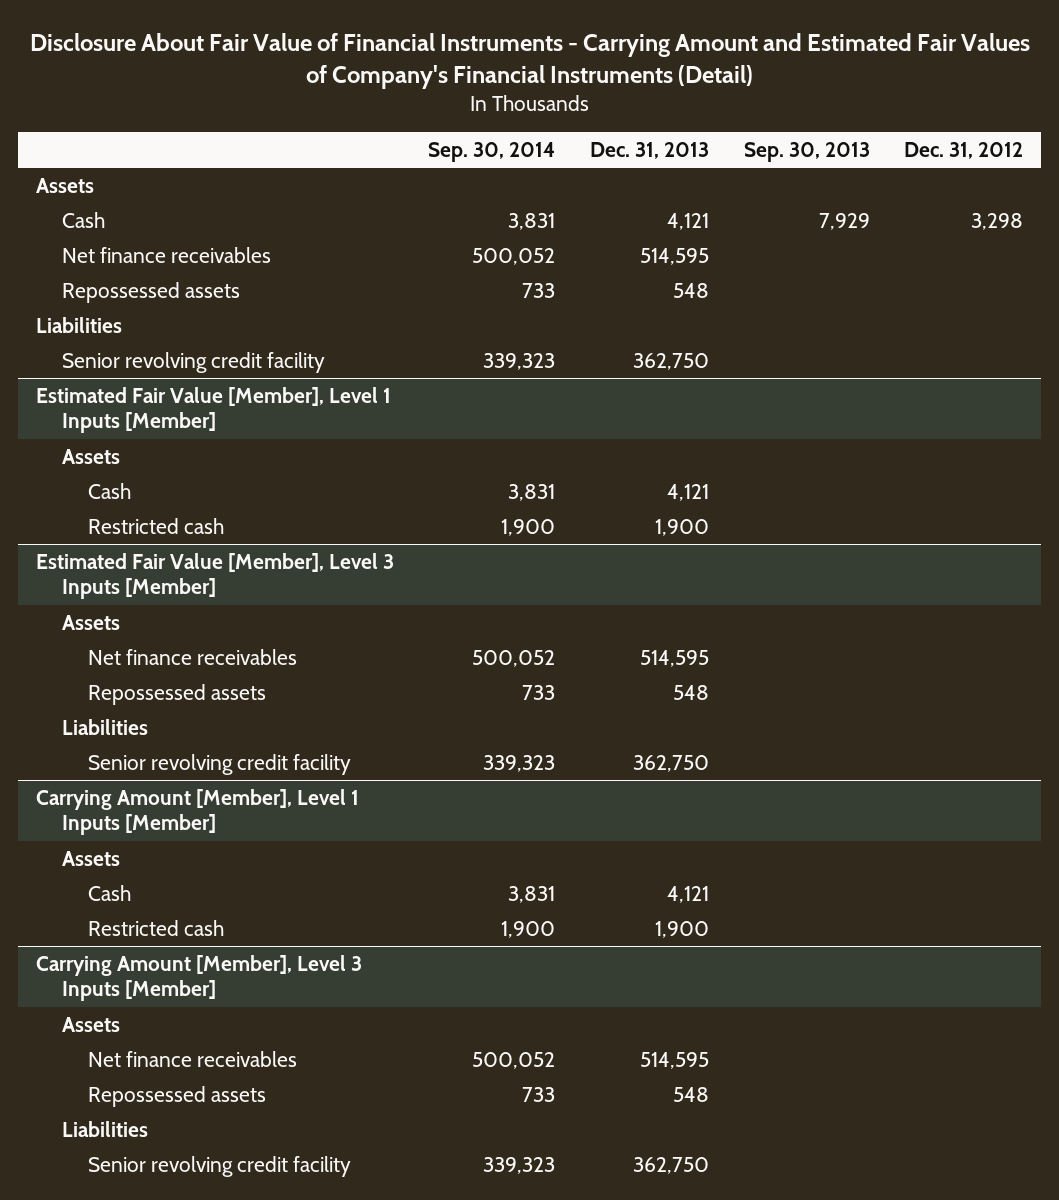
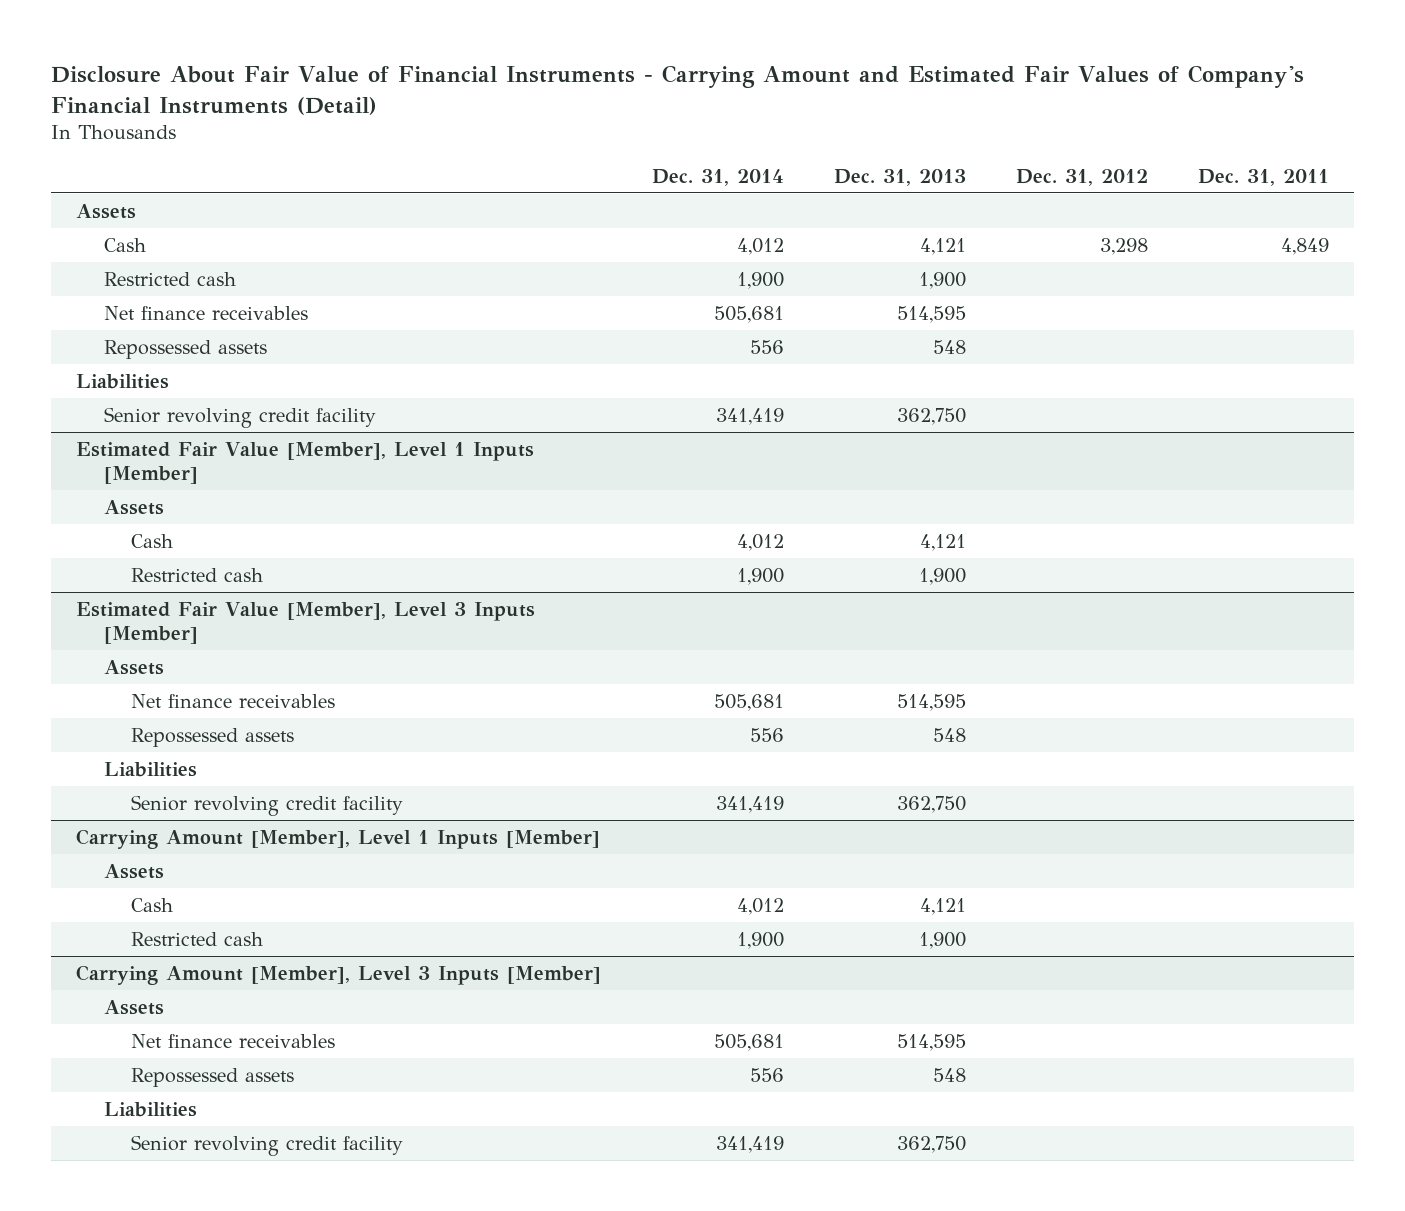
[428,141,556,162] Sep. 30, 2014 -> none
[743,141,870,162] Sep. 30, 2013 -> none
none -> [651,168,784,186] Dec. 31, 2014
none -> [1197,168,1329,186] Dec. 31, 2011
none -> [103,271,236,286] Restricted cash

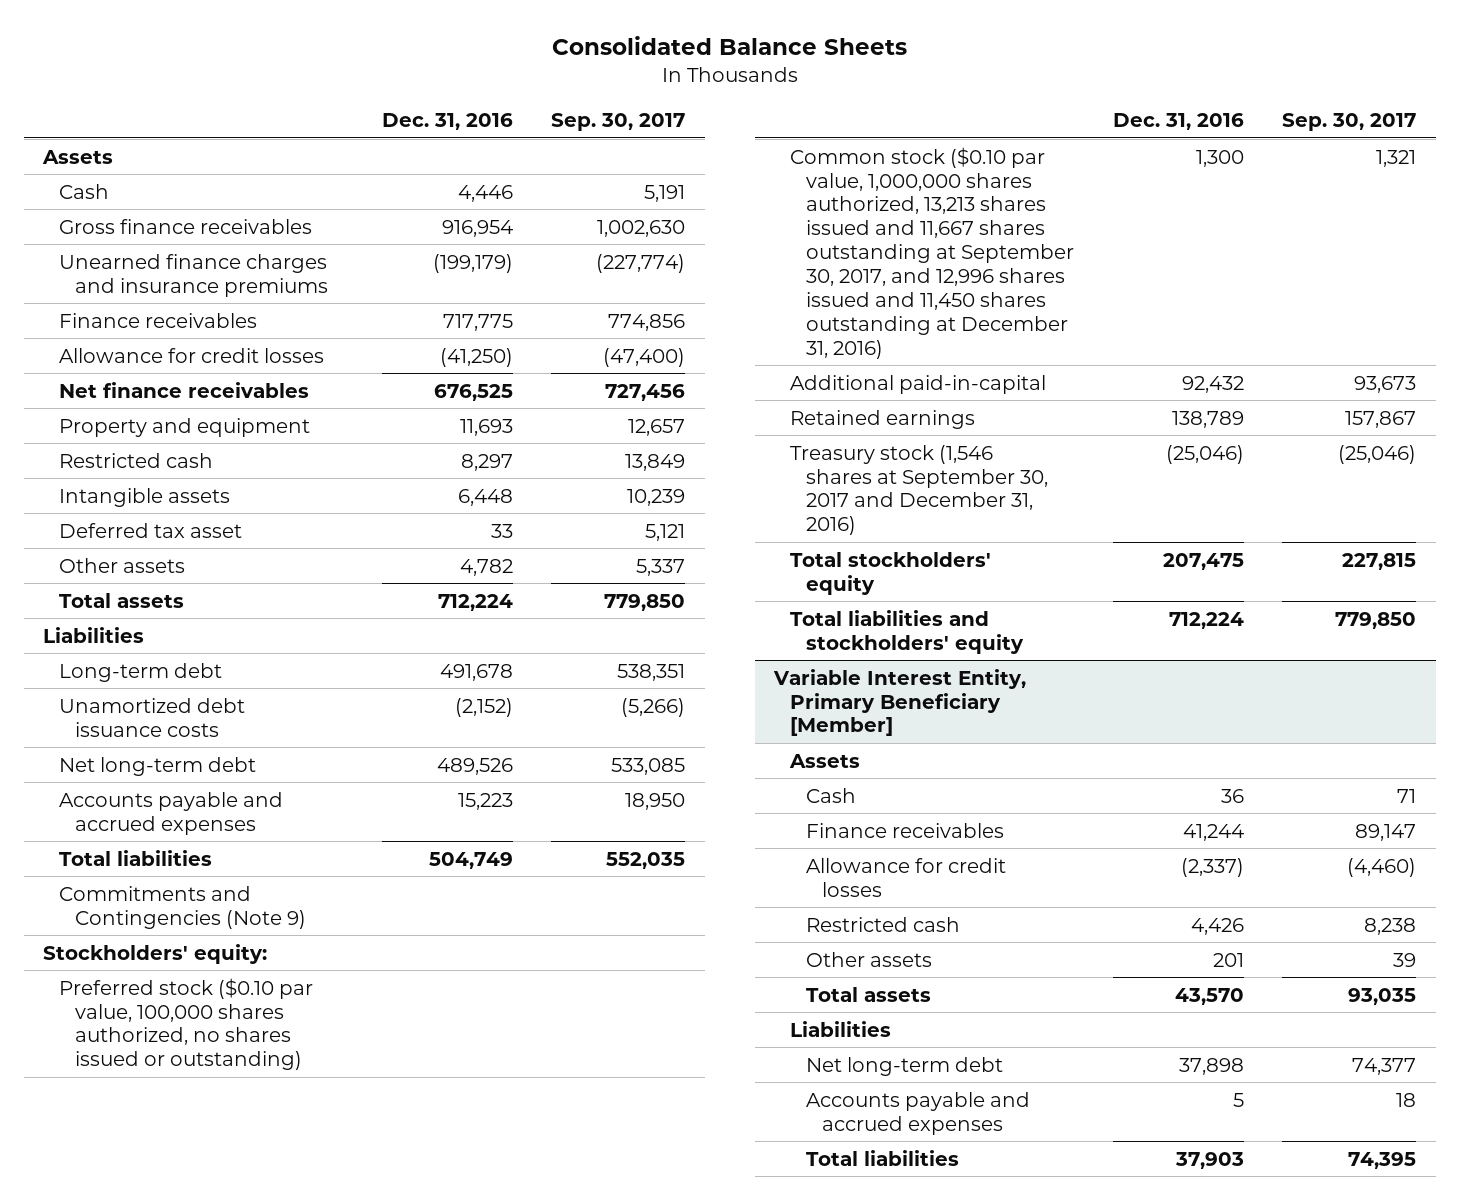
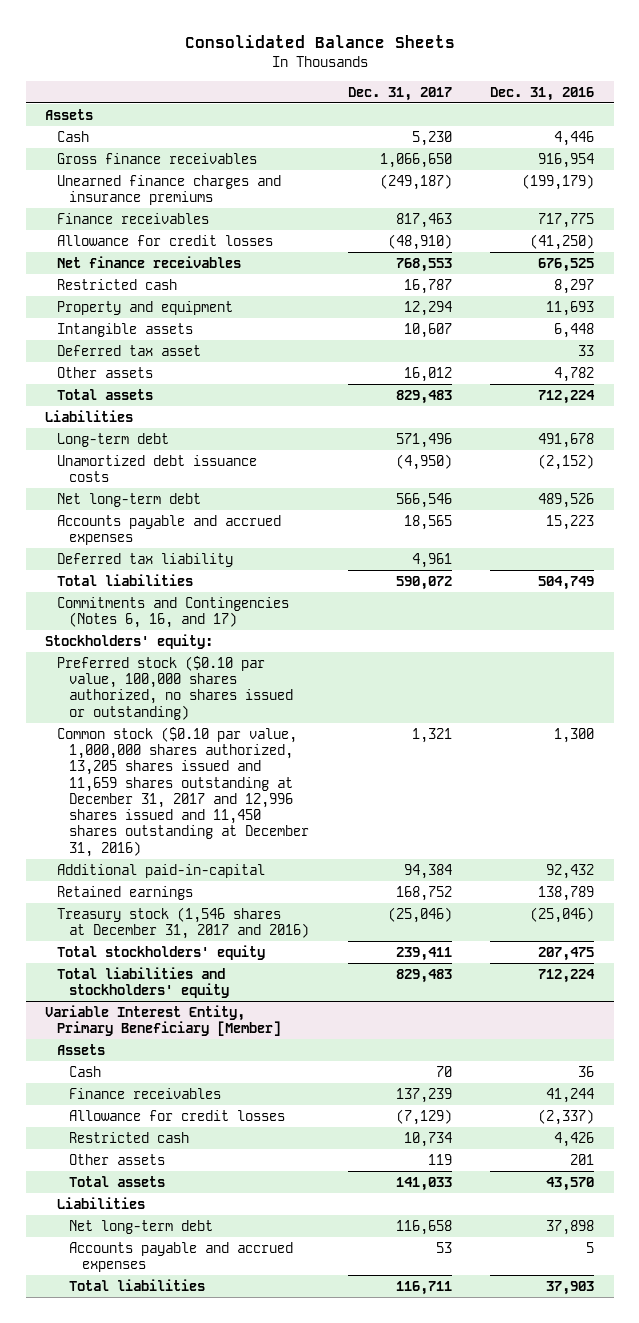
[551,112,686,131] Sep. 30, 2017 -> none
none -> [347,86,452,101] Dec. 31, 2017
[59,417,311,437] Property and equipment -> [57,300,234,315] Property and equipment
none -> [57,552,234,567] Deferred tax liability
[59,885,307,929] Commitments and Contingencies (Note 9) -> [57,596,290,629] Commitments and Contingencies (Notes 6, 16, and 17)
[790,146,1074,359] Common stock ($0.10 par value, 1,000,000 shares authorized, 13,213 shares issued and 11,667 shares outstanding at September 30, 2017, and 12,996 shares issued and 11,450 shares outstanding at December 31, 2016) -> [57,726,310,857] Common stock ($0.10 par value, 1,000,000 shares authorized, 13,205 shares issued and 11,659 shares outstanding at December 31, 2017 and 12,996 shares issued and 11,450 shares outstanding at December 31, 2016)
[790,444,1048,536] Treasury stock (1,546 shares at September 30, 2017 and December 31, 2016) -> [57,906,310,940] Treasury stock (1,546 shares at December 31, 2017 and 2016)

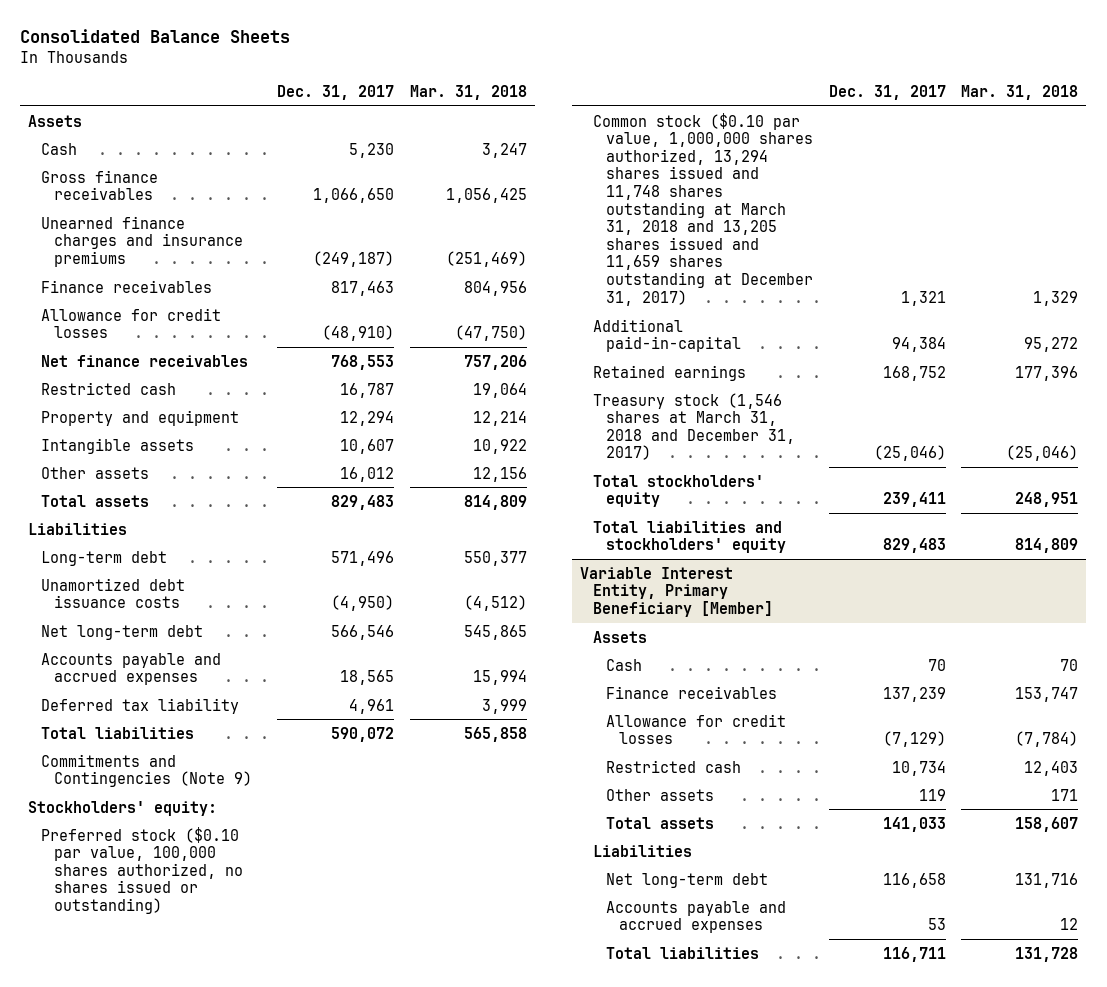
[490,86,595,101] Dec. 31, 2016 -> none
none -> [410,84,528,100] Mar. 31, 2018
[57,344,202,356] Deferred tax asset -> none
[57,596,290,629] Commitments and Contingencies (Notes 6, 16, and 17) -> [41,753,253,788] Commitments and Contingencies (Note 9)
[57,726,310,857] Common stock ($0.10 par value, 1,000,000 shares authorized, 13,205 shares issued and 11,659 shares outstanding at December 31, 2017 and 12,996 shares issued and 11,450 shares outstanding at December 31, 2016) -> [592,112,813,306] Common stock ($0.10 par value, 1,000,000 shares authorized, 13,294 shares issued and 11,748 shares outstanding at March 31, 2018 and 13,205 shares issued and 11,659 shares outstanding at December 31, 2017)
[57,906,310,940] Treasury stock (1,546 shares at December 31, 2017 and 2016) -> [592,392,795,461] Treasury stock (1,546 shares at March 31, 2018 and December 31, 2017)

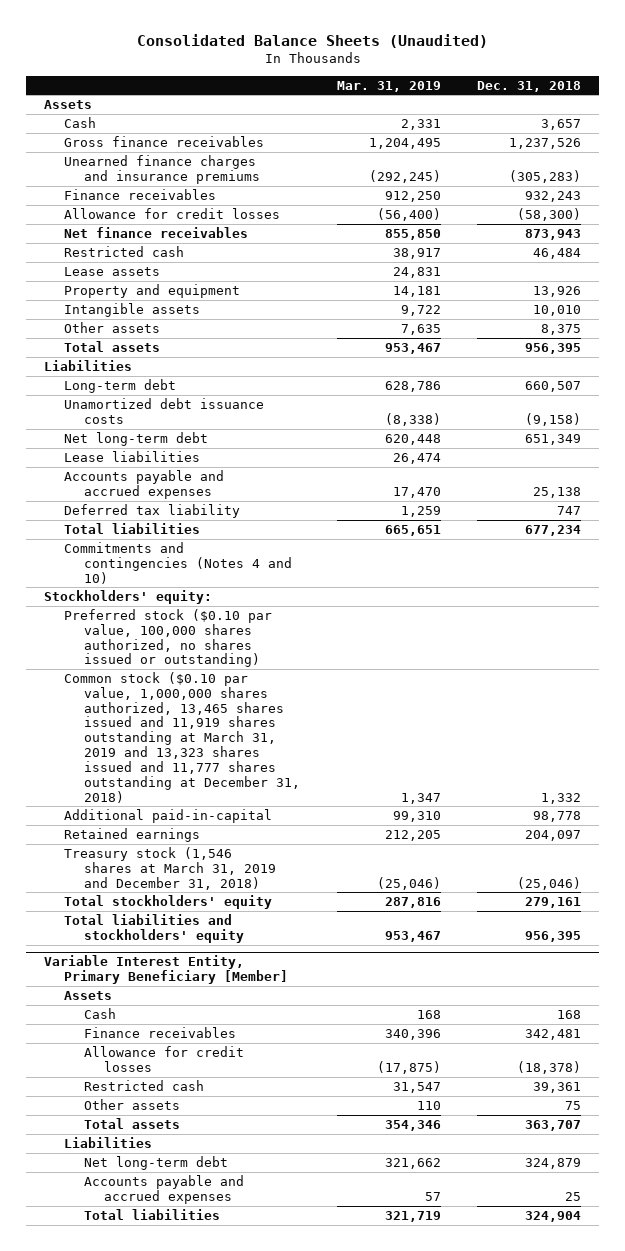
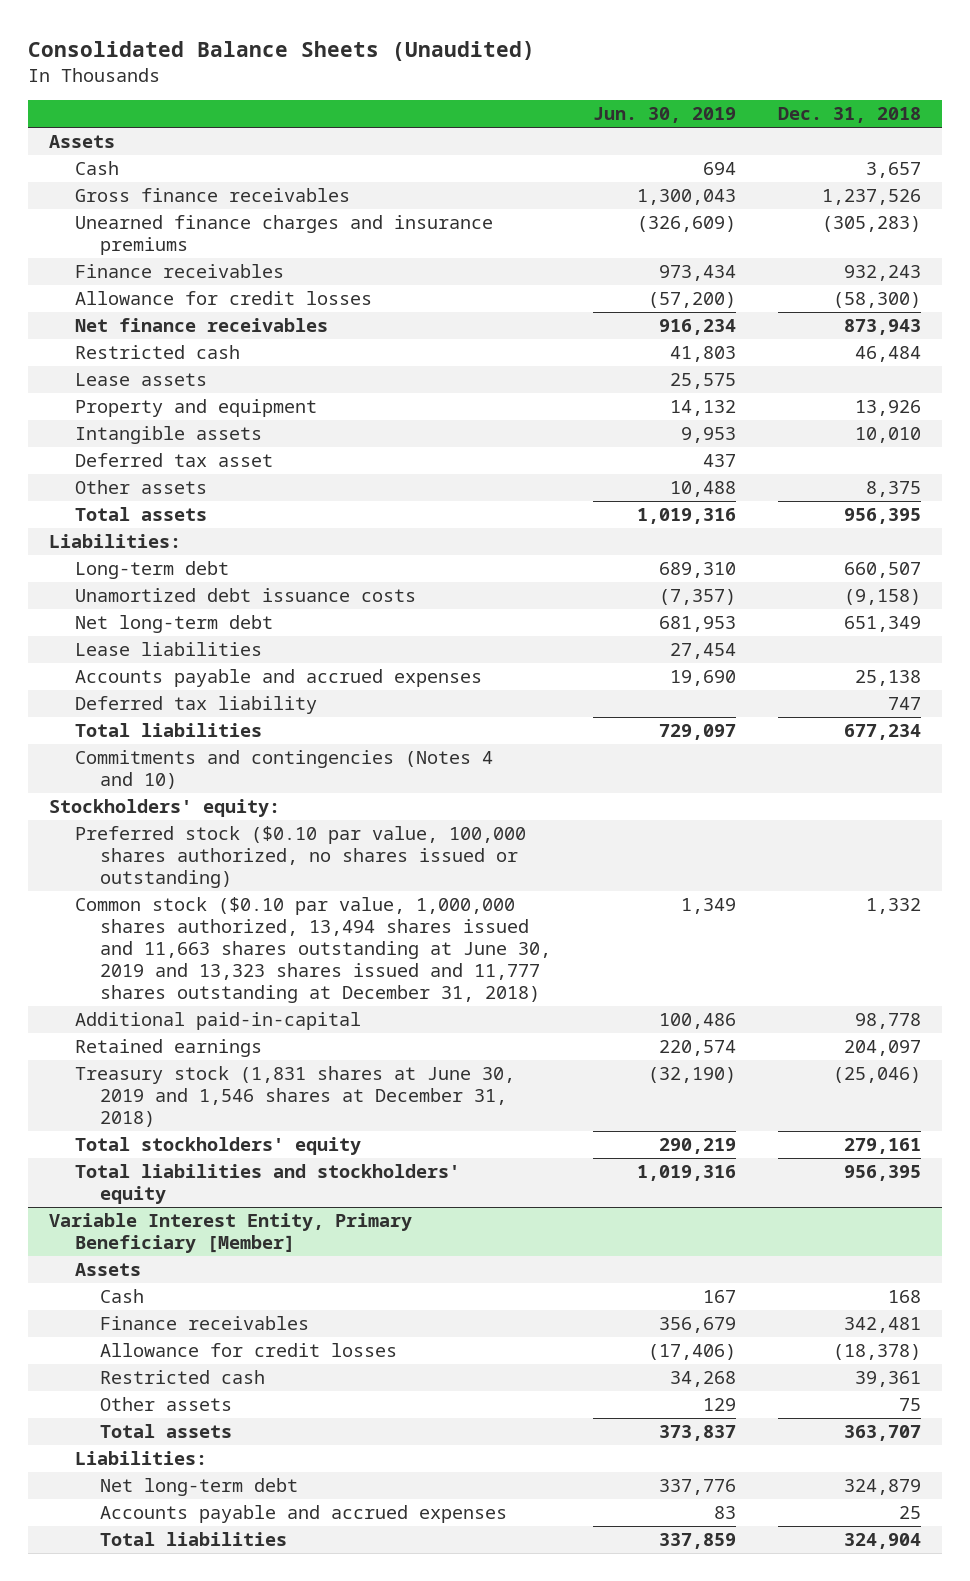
[336,80,441,92] Mar. 31, 2019 -> none
none -> [592,107,736,124] Jun. 30, 2019
none -> [74,453,273,468] Deferred tax asset
[44,359,133,371] Liabilities -> [49,534,182,549] Liabilities:
[64,671,301,803] Common stock ($0.10 par value, 1,000,000 shares authorized, 13,465 shares issued and 11,919 shares outstanding at March 31, 2019 and 13,323 shares issued and 11,777 shares outstanding at December 31, 2018) -> [74,897,551,1003] Common stock ($0.10 par value, 1,000,000 shares authorized, 13,494 shares issued and 11,663 shares outstanding at June 30, 2019 and 13,323 shares issued and 11,777 shares outstanding at December 31, 2018)
[64,846,277,890] Treasury stock (1,546 shares at March 31, 2019 and December 31, 2018) -> [74,1066,515,1127] Treasury stock (1,831 shares at June 30, 2019 and 1,546 shares at December 31, 2018)
[64,1136,153,1148] Liabilities -> [74,1451,207,1466] Liabilities:

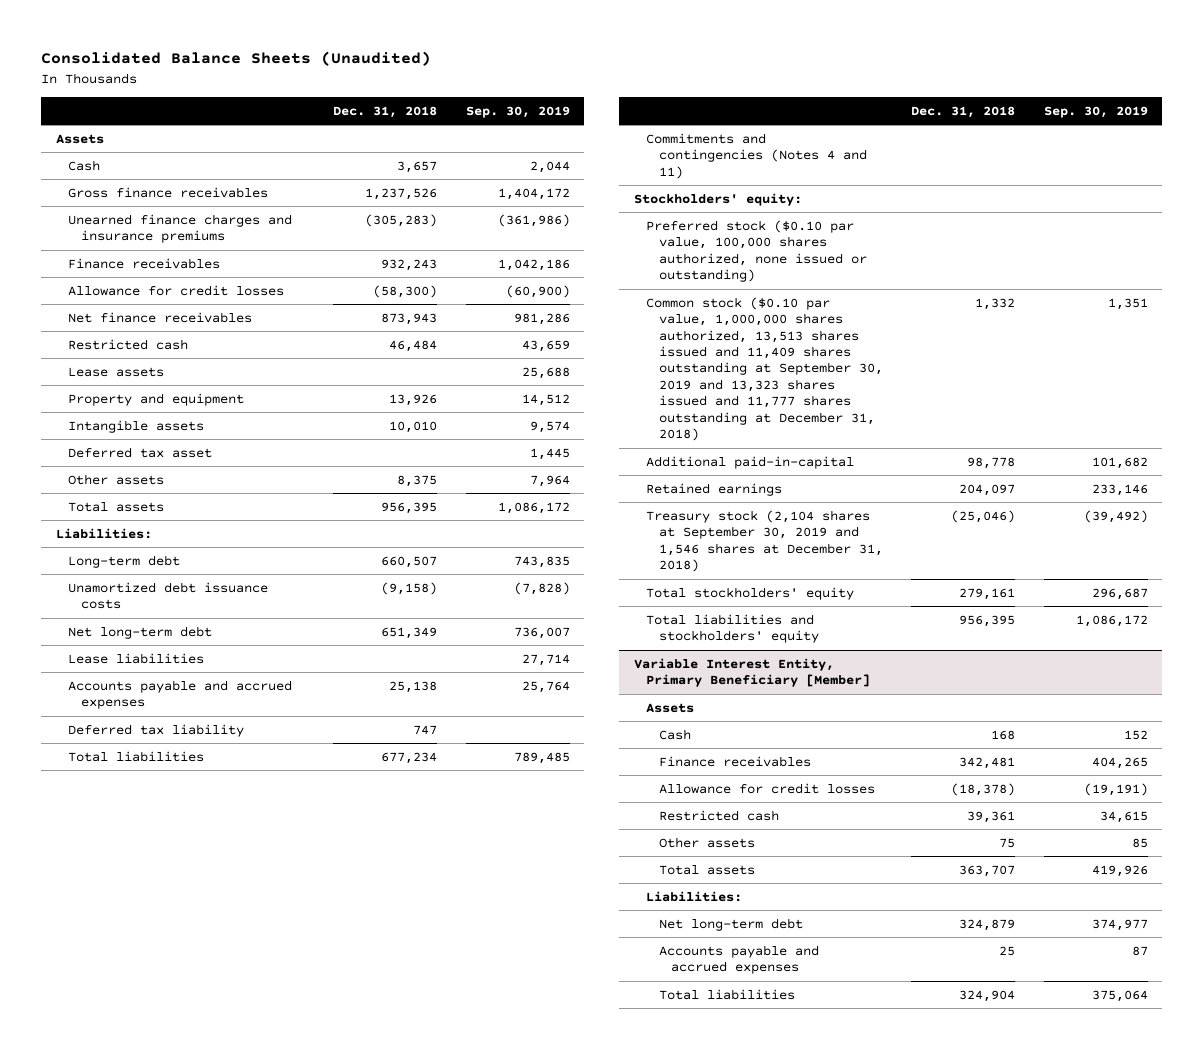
[592,107,736,124] Jun. 30, 2019 -> none
none -> [465,105,570,118] Sep. 30, 2019
[74,750,493,790] Commitments and contingencies (Notes 4 and 10) -> [646,132,867,179] Commitments and contingencies (Notes 4 and 11)
[74,826,526,888] Preferred stock ($0.10 par value, 100,000 shares authorized, no shares issued or outstanding) -> [646,219,867,283] Preferred stock ($0.10 par value, 100,000 shares authorized, none issued or outstanding)
[74,897,551,1003] Common stock ($0.10 par value, 1,000,000 shares authorized, 13,494 shares issued and 11,663 shares outstanding at June 30, 2019 and 13,323 shares issued and 11,777 shares outstanding at December 31, 2018) -> [646,296,883,441] Common stock ($0.10 par value, 1,000,000 shares authorized, 13,513 shares issued and 11,409 shares outstanding at September 30, 2019 and 13,323 shares issued and 11,777 shares outstanding at December 31, 2018)
[74,1066,515,1127] Treasury stock (1,831 shares at June 30, 2019 and 1,546 shares at December 31, 2018) -> [646,509,883,573] Treasury stock (2,104 shares at September 30, 2019 and 1,546 shares at December 31, 2018)

